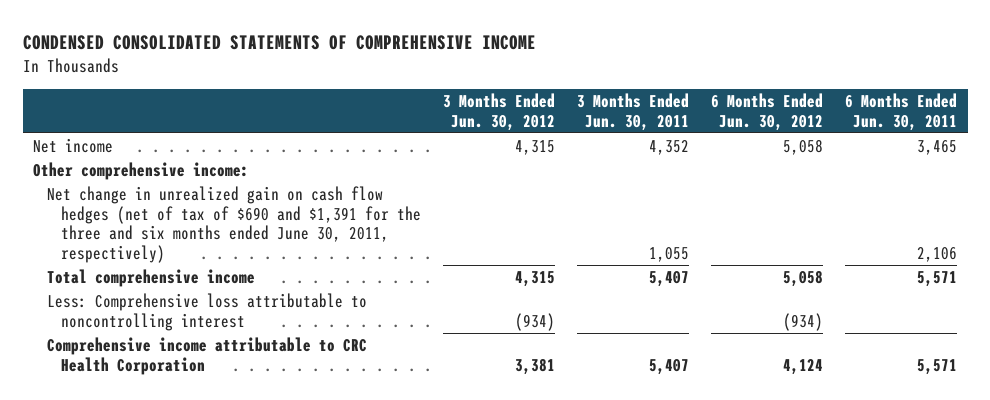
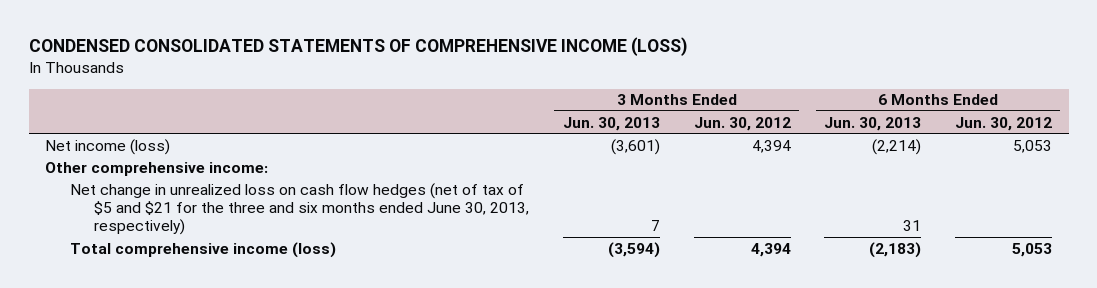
[22,34,536,50] CONDENSED CONSOLIDATED STATEMENTS OF COMPREHENSIVE INCOME -> [28,37,688,57] CONDENSED CONSOLIDATED STATEMENTS OF COMPREHENSIVE INCOME (LOSS)
[577,92,690,131] 3 Months Ended Jun. 30, 2011 -> none
[844,92,957,131] 6 Months Ended Jun. 30, 2011 -> none
none -> [562,116,660,131] Jun. 30, 2013
none -> [824,116,922,131] Jun. 30, 2013
[33,137,114,153] Net income -> [45,138,171,155] Net income (loss)
[515,139,556,155] 4,315 -> [751,139,791,153] 4,394
[782,138,823,155] 5,058 -> [1012,139,1052,153] 5,053
[47,292,368,331] Less: Comprehensive loss attributable to noncontrolling interest -> none
[47,336,368,375] Comprehensive income attributable to CRC Health Corporation -> none
[47,185,422,264] Net change in unrealized gain on cash flow hedges (net of tax of $690 and $1,391 for the three and six months ended June 30, 2011, respectively) -> [69,182,530,236] Net change in unrealized loss on cash flow hedges (net of tax of $5 and $21 for the three and six months ended June 30, 2013, respectively)
[47,268,256,287] Total comprehensive income -> [69,241,336,258] Total comprehensive income (loss)
[515,270,556,287] 4,315 -> [750,242,791,257] 4,394
[782,269,823,287] 5,058 -> [1011,242,1052,257] 5,053

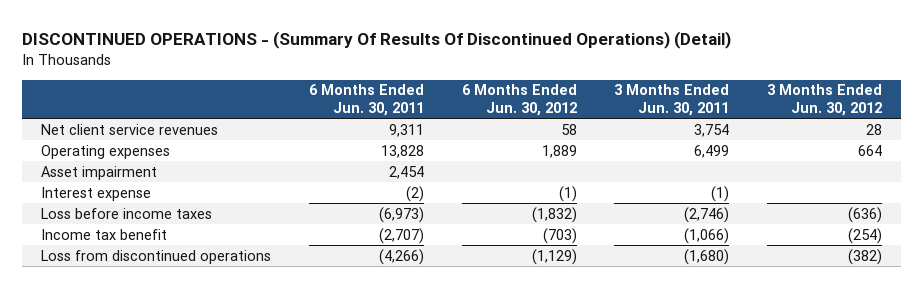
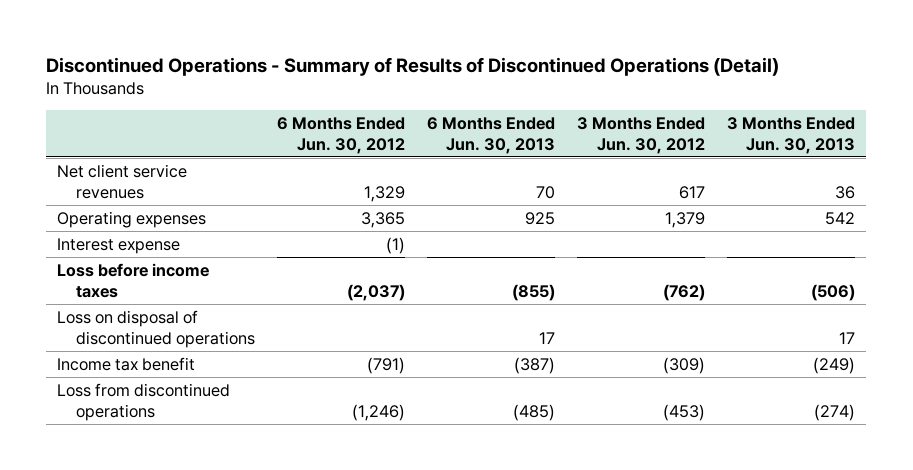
[22,31,732,50] DISCONTINUED OPERATIONS - (Summary Of Results Of Discontinued Operations) (Detail) -> [46,56,780,76] Discontinued Operations - Summary of Results of Discontinued Operations (Detail)
[309,84,425,116] 6 Months Ended Jun. 30, 2011 -> none
[614,84,730,116] 3 Months Ended Jun. 30, 2011 -> none
none -> [426,116,555,154] 6 Months Ended Jun. 30, 2013
none -> [727,116,856,154] 3 Months Ended Jun. 30, 2013
[41,165,158,180] Asset impairment -> none
[560,123,577,135] 58 -> [363,185,405,202] 1,329
[866,123,883,135] 28 -> [679,185,706,199] 617
[541,144,577,158] 1,889 -> [360,211,405,228] 3,365
[858,144,883,156] 664 -> [665,211,706,228] 1,379
[531,206,577,223] (1,832) -> [346,283,405,301] (2,037)
[848,206,883,223] (636) -> [663,283,706,301] (762)
none -> [57,309,255,348] Loss on disposal of discontinued operations
[542,227,577,244] (703) -> [366,356,405,374] (791)
[848,227,883,244] (254) -> [663,356,706,374] (309)
[531,248,577,265] (1,129) -> [351,403,405,421] (1,246)
[848,248,883,265] (382) -> [663,403,706,421] (453)

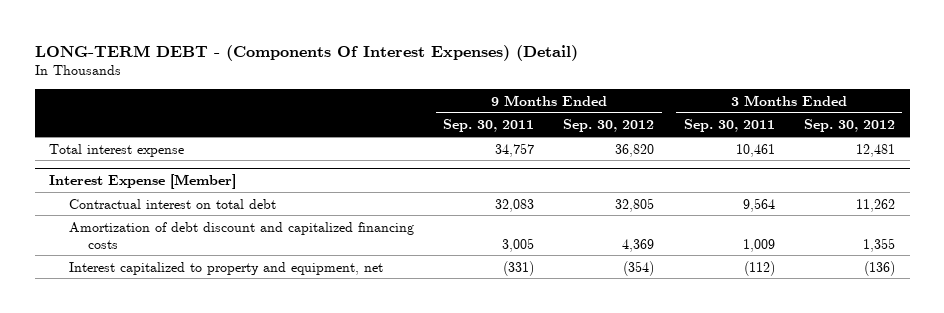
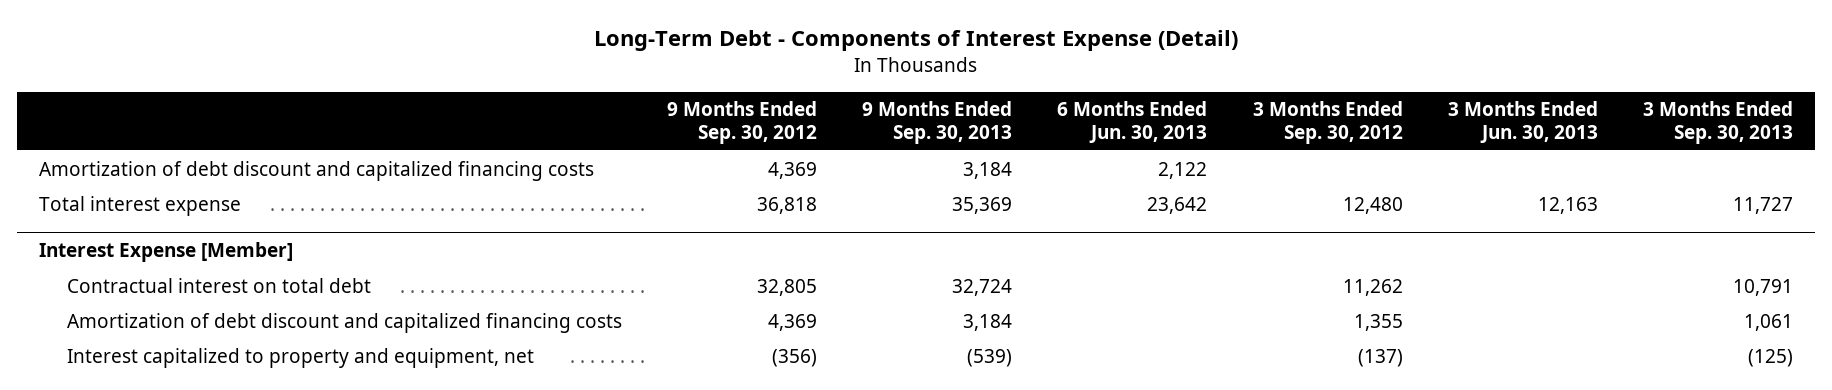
[34,44,578,61] LONG-TERM DEBT - (Components Of Interest Expenses) (Detail) -> [594,30,1239,52] Long-Term Debt - Components of Interest Expense (Detail)
[443,119,535,133] Sep. 30, 2011 -> none
[683,119,775,133] Sep. 30, 2011 -> none
none -> [862,101,1013,144] 9 Months Ended Sep. 30, 2013
none -> [1057,101,1208,143] 6 Months Ended Jun. 30, 2013
none -> [1447,101,1598,143] 3 Months Ended Jun. 30, 2013
none -> [1642,101,1793,144] 3 Months Ended Sep. 30, 2013
none -> [39,160,595,181] Amortization of debt discount and capitalized financing costs
[615,143,655,157] 36,820 -> [757,196,818,214] 36,818
[855,143,895,157] 12,481 -> [1342,196,1403,214] 12,480
[623,260,655,276] (354) -> [772,348,818,367] (356)
[863,260,895,276] (136) -> [1357,348,1403,367] (137)

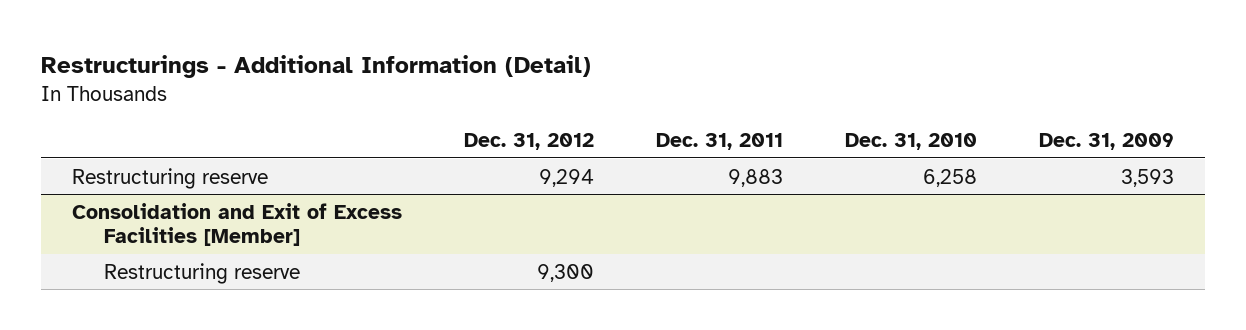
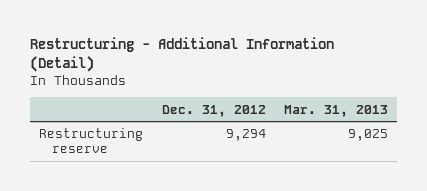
[40,55,591,79] Restructurings - Additional Information (Detail) -> [30,37,335,73] Restructuring - Additional Information (Detail)
[655,132,783,150] Dec. 31, 2011 -> none
[844,132,977,150] Dec. 31, 2010 -> none
[1038,132,1174,150] Dec. 31, 2009 -> none
none -> [284,104,389,117] Mar. 31, 2013
[71,202,402,247] Consolidation and Exit of Excess Facilities [Member] -> none
[104,262,301,284] Restructuring reserve -> none

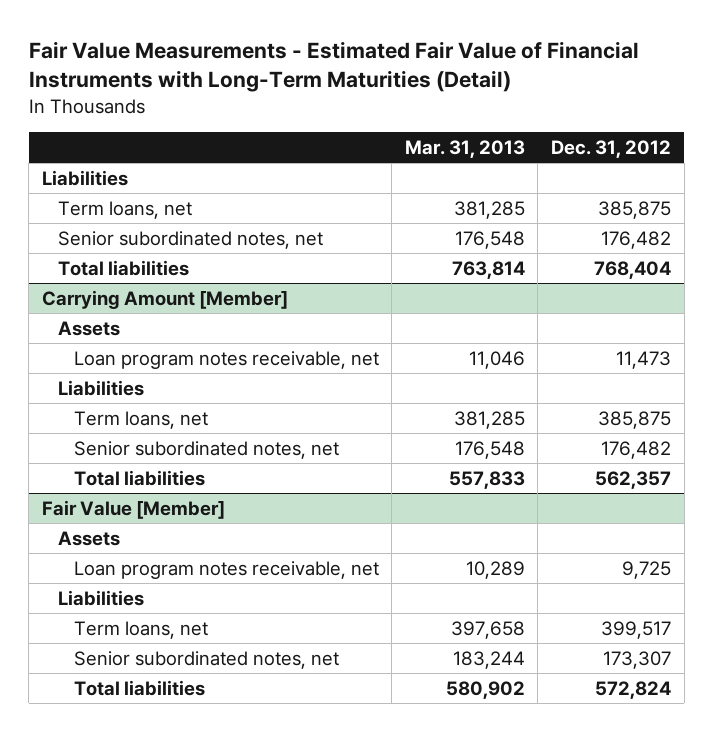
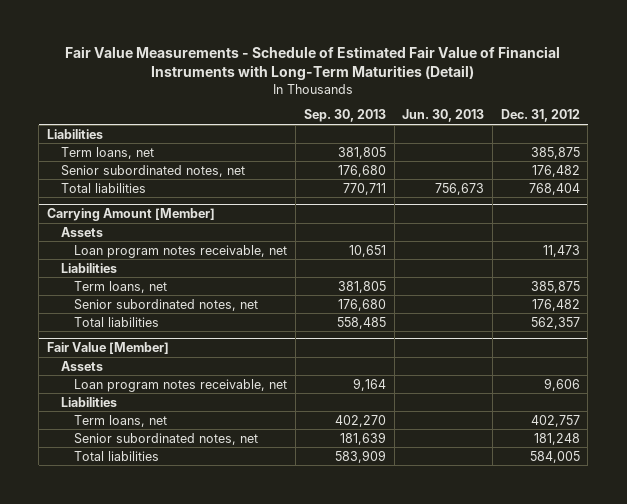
[28,41,639,93] Fair Value Measurements - Estimated Fair Value of Financial Instruments with Long-Term Maturities (Detail) -> [65,45,561,80] Fair Value Measurements - Schedule of Estimated Fair Value of Financial Instruments with Long-Term Maturities (Detail)
[404,139,525,158] Mar. 31, 2013 -> none
none -> [303,109,386,123] Sep. 30, 2013
none -> [402,109,485,123] Jun. 30, 2013
[622,560,672,579] 9,725 -> [543,377,580,391] 9,606
[601,620,672,639] 399,517 -> [530,414,580,427] 402,757
[603,650,672,669] 173,307 -> [533,432,580,445] 181,248
[595,680,672,699] 572,824 -> [529,450,580,463] 584,005

